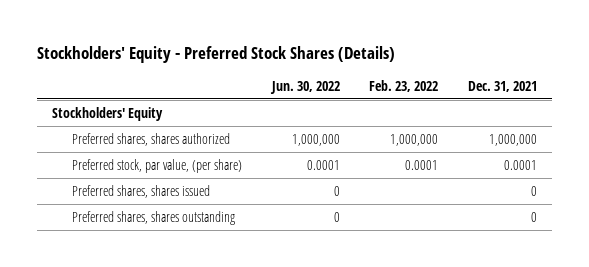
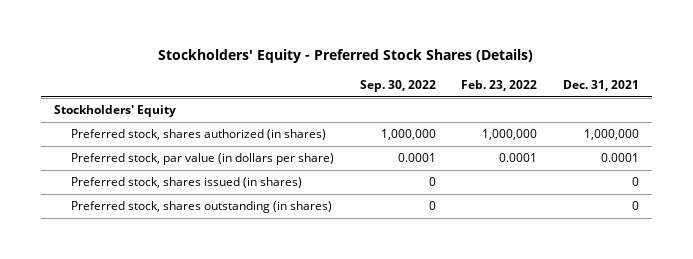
[269,80,340,94] Jun. 30, 2022 -> none
none -> [359,79,436,92] Sep. 30, 2022
[72,132,231,146] Preferred shares, shares authorized -> [70,129,326,141] Preferred stock, shares authorized (in shares)
[72,158,243,173] Preferred stock, par value, (per share) -> [70,153,334,166] Preferred stock, par value (in dollars per share)
[72,184,211,198] Preferred shares, shares issued -> [70,177,302,189] Preferred stock, shares issued (in shares)
[72,210,236,225] Preferred shares, shares outstanding -> [70,201,332,214] Preferred stock, shares outstanding (in shares)

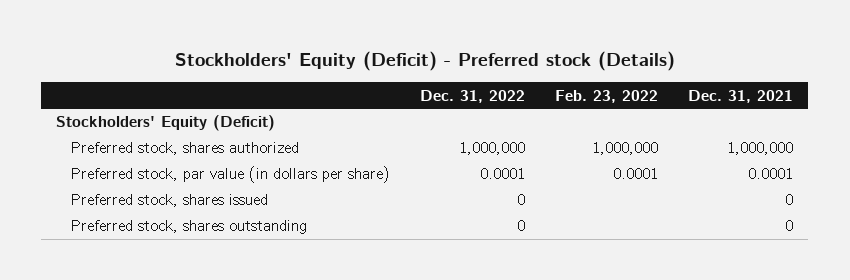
[158,49,534,64] Stockholders' Equity - Preferred Stock Shares (Details) -> [174,51,675,72] Stockholders' Equity (Deficit) - Preferred stock (Details)
[359,79,436,92] Sep. 30, 2022 -> none
none -> [420,89,526,103] Dec. 31, 2022
[54,105,177,118] Stockholders' Equity -> [56,115,276,132] Stockholders' Equity (Deficit)
[70,129,326,141] Preferred stock, shares authorized (in shares) -> [70,142,300,156] Preferred stock, shares authorized
[70,177,302,189] Preferred stock, shares issued (in shares) -> [70,194,269,208] Preferred stock, shares issued
[70,201,332,214] Preferred stock, shares outstanding (in shares) -> [70,220,308,235] Preferred stock, shares outstanding

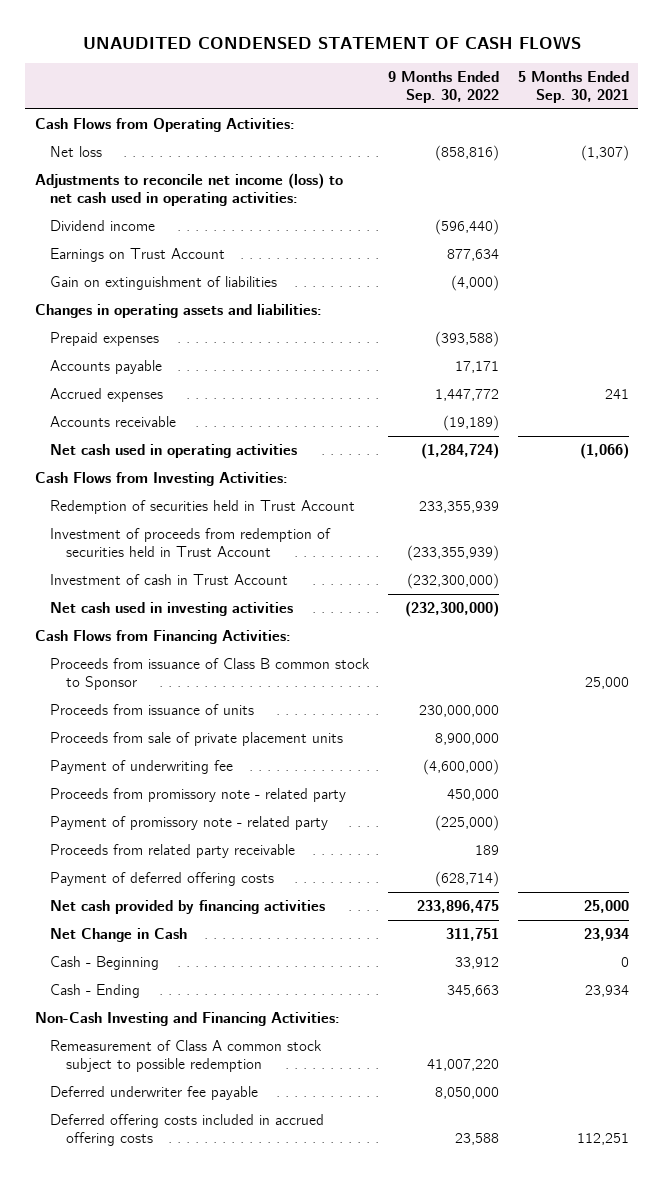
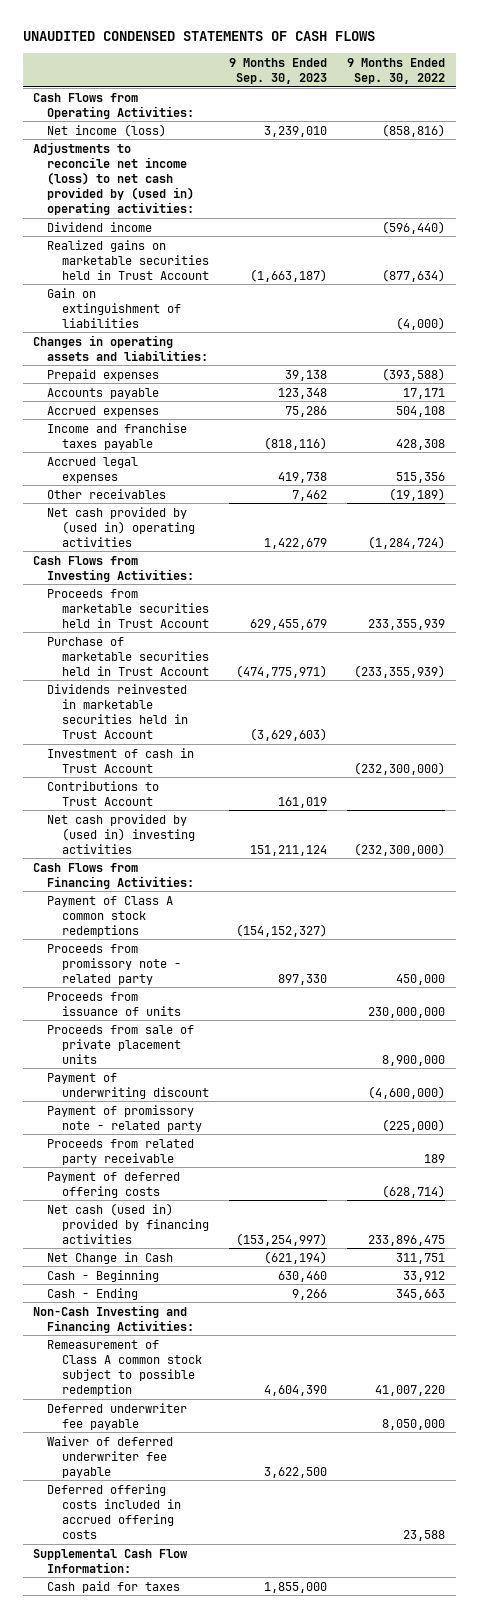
[82,35,581,49] UNAUDITED CONDENSED STATEMENT OF CASH FLOWS -> [22,31,375,42] UNAUDITED CONDENSED STATEMENTS OF CASH FLOWS
[518,71,630,104] 5 Months Ended Sep. 30, 2021 -> none
none -> [229,57,328,84] 9 Months Ended Sep. 30, 2023
[50,145,103,157] Net loss -> [47,123,167,137] Net income (loss)
[34,172,343,206] Adjustments to reconcile net income (loss) to net cash used in operating activities: -> [32,141,195,215] Adjustments to reconcile net income (loss) to net cash provided by (used in) operating activities:
[50,247,226,262] Earnings on Trust Account -> none
none -> [47,239,210,280] Realized gains on marketable securities held in Trust Account
[435,388,500,401] 1,447,772 -> [396,405,446,417] 504,108
none -> [47,422,188,450] Income and franchise taxes payable
none -> [47,456,139,483] Accrued legal expenses
[50,415,177,427] Accounts receivable -> [47,488,167,499] Other receivables
[50,443,298,458] Net cash used in operating activities -> [47,506,196,547] Net cash provided by (used in) operating activities
[50,499,356,514] Redemption of securities held in Trust Account -> [47,588,210,628] Proceeds from marketable securities held in Trust Account
[50,527,332,557] Investment of proceeds from redemption of securities held in Trust Account -> [47,636,210,676] Purchase of marketable securities held in Trust Account
none -> [47,683,189,739] Dividends reinvested in marketable securities held in Trust Account
none -> [47,780,160,806] Contributions to Trust Account
[50,601,294,616] Net cash used in investing activities -> [47,813,196,854] Net cash provided by (used in) investing activities
[50,657,371,690] Proceeds from issuance of Class B common stock to Sponsor -> none
none -> [47,895,174,937] Payment of Class A common stock redemptions
[50,787,347,802] Proceeds from promissory note - related party -> [47,943,182,985] Proceeds from promissory note - related party
[50,759,234,774] Payment of underwriting fee -> [47,1072,210,1099] Payment of underwriting discount
[50,899,326,914] Net cash provided by financing activities -> [47,1202,210,1244] Net cash (used in) provided by financing activities
none -> [47,1435,174,1478] Waiver of deferred underwriter fee payable
none -> [32,1548,188,1573] Supplemental Cash Flow Information:
none -> [47,1580,181,1593] Cash paid for taxes

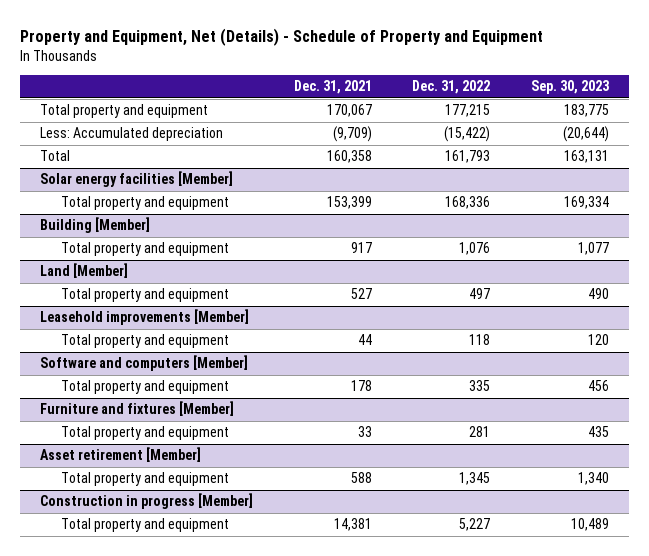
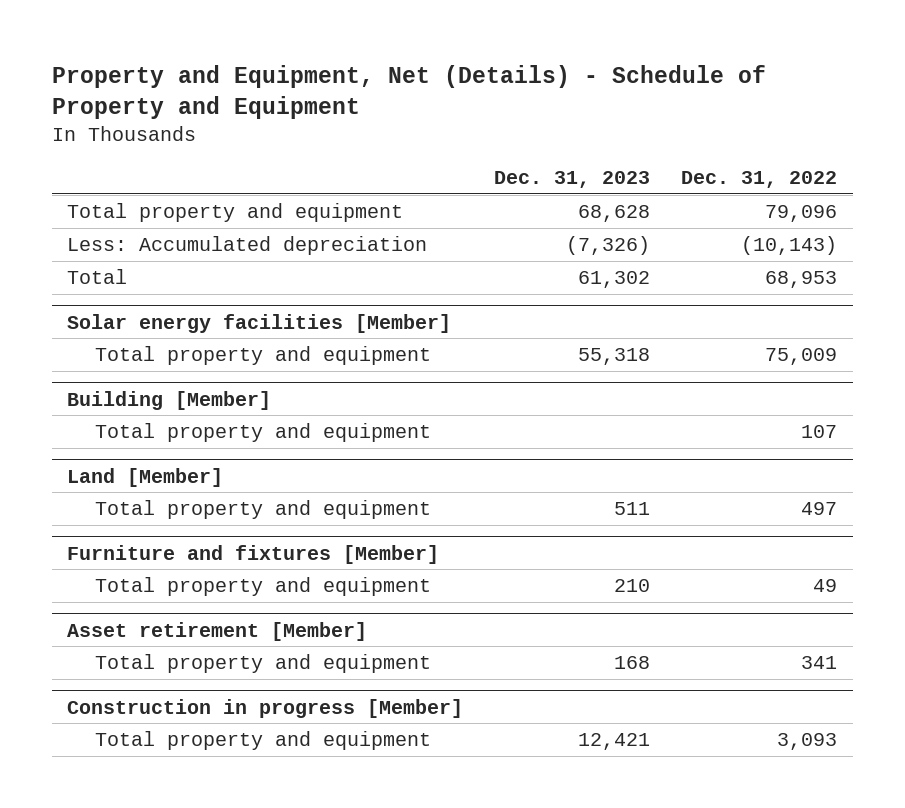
[293,80,372,95] Dec. 31, 2021 -> none
[530,80,609,95] Sep. 30, 2023 -> none
none -> [494,171,651,189] Dec. 31, 2023
[445,104,491,118] 177,215 -> [765,205,838,223] 79,096
[444,126,491,143] (15,422) -> [741,236,838,256] (10,143)
[445,150,491,164] 161,793 -> [765,271,838,289] 68,953
[445,196,491,210] 168,336 -> [765,348,838,366] 75,009
[459,242,491,256] 1,076 -> [801,425,838,439] 107
[40,309,250,326] Leasehold improvements [Member] -> none
[61,334,230,349] Total property and equipment -> none
[40,355,249,372] Software and computers [Member] -> none
[61,380,230,395] Total property and equipment -> none
[469,426,491,438] 281 -> [813,579,838,593] 49
[459,472,491,486] 1,345 -> [801,656,838,670] 341
[459,518,491,532] 5,227 -> [777,733,838,751] 3,093

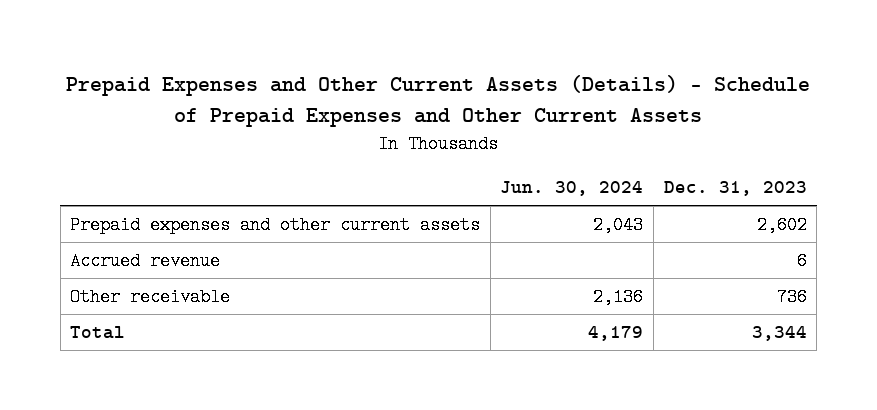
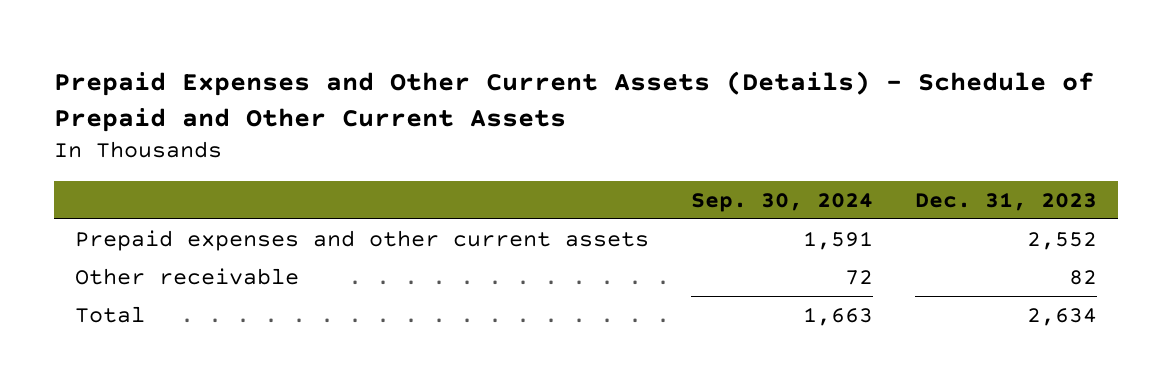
[66,75,811,128] Prepaid Expenses and Other Current Assets (Details) - Schedule of Prepaid Expenses and Other Current Assets -> [53,70,1094,133] Prepaid Expenses and Other Current Assets (Details) - Schedule of Prepaid and Other Current Assets
[500,181,644,197] Jun. 30, 2024 -> none
none -> [691,192,874,212] Sep. 30, 2024
[70,252,221,271] Accrued revenue -> none
[756,216,807,235] 2,602 -> [1027,231,1098,250] 2,552
[776,288,807,307] 736 -> [1069,269,1098,285] 82
[751,326,807,342] 3,344 -> [1027,307,1098,326] 2,634

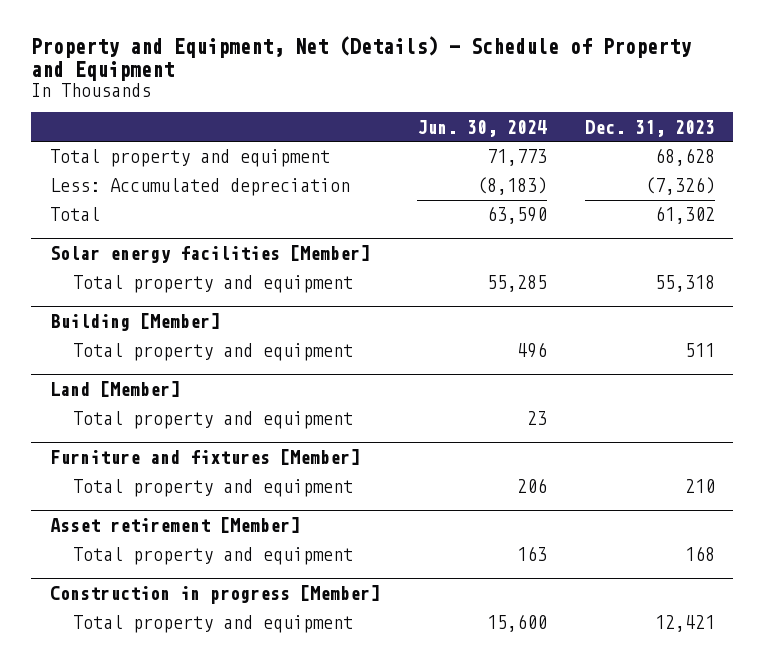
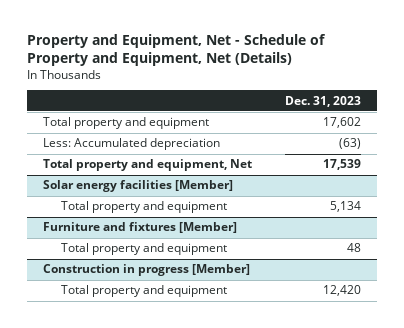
[31,36,692,82] Property and Equipment, Net (Details) - Schedule of Property and Equipment -> [27,34,327,67] Property and Equipment, Net - Schedule of Property and Equipment, Net (Details)
[417,119,548,137] Jun. 30, 2024 -> none
[654,148,715,167] 68,628 -> [322,117,361,129] 17,602
[644,177,715,196] (7,326) -> [338,138,361,150] (63)
[49,207,100,222] Total -> [43,159,253,172] Total property and equipment, Net
[654,206,715,225] 61,302 -> [322,159,361,171] 17,539
[49,312,220,331] Building [Member] -> none
[72,343,353,362] Total property and equipment -> none
[49,380,180,397] Land [Member] -> none
[72,411,353,430] Total property and equipment -> none
[654,275,715,293] 55,318 -> [329,201,361,213] 5,134
[49,516,300,533] Asset retirement [Member] -> none
[72,547,353,566] Total property and equipment -> none
[684,479,715,494] 210 -> [346,243,361,253] 48
[654,615,715,633] 12,421 -> [322,285,361,297] 12,420

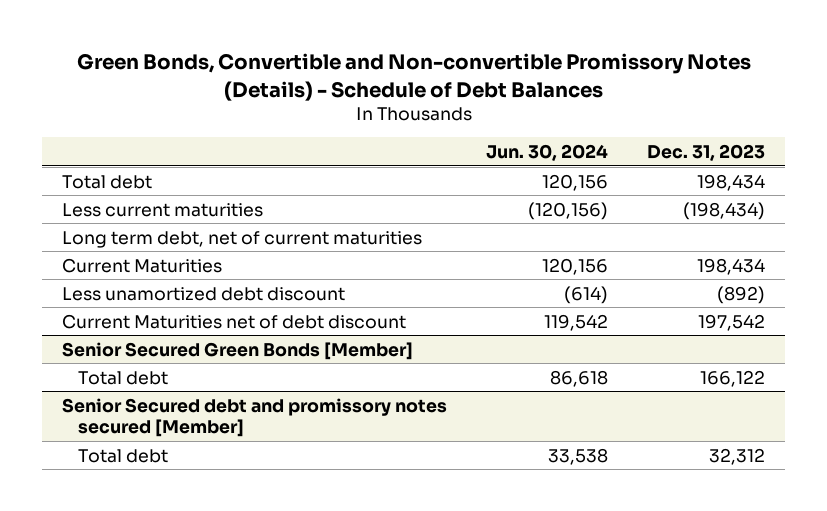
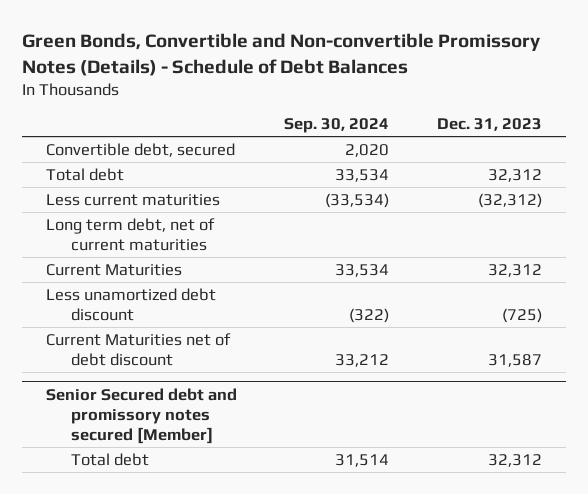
[486,144,609,162] Jun. 30, 2024 -> none
none -> [284,118,390,134] Sep. 30, 2024
none -> [45,142,235,157] Convertible debt, secured
[697,173,766,191] 198,434 -> [488,168,543,182] 32,312
[683,201,766,220] (198,434) -> [478,192,543,208] (32,312)
[61,341,413,360] Senior Secured Green Bonds [Member] -> none
[77,370,168,385] Total debt -> none
[697,257,766,275] 198,434 -> [488,263,543,277] 32,312
[717,285,766,304] (892) -> [502,307,543,323] (725)
[698,313,766,331] 197,542 -> [488,353,543,367] 31,587

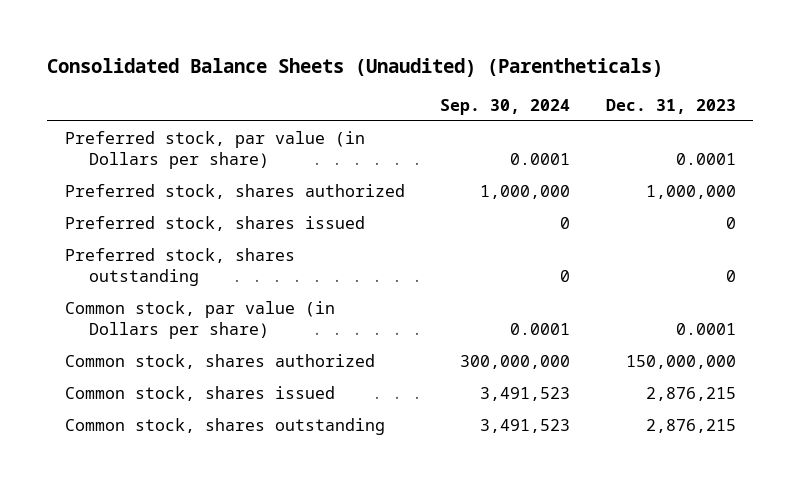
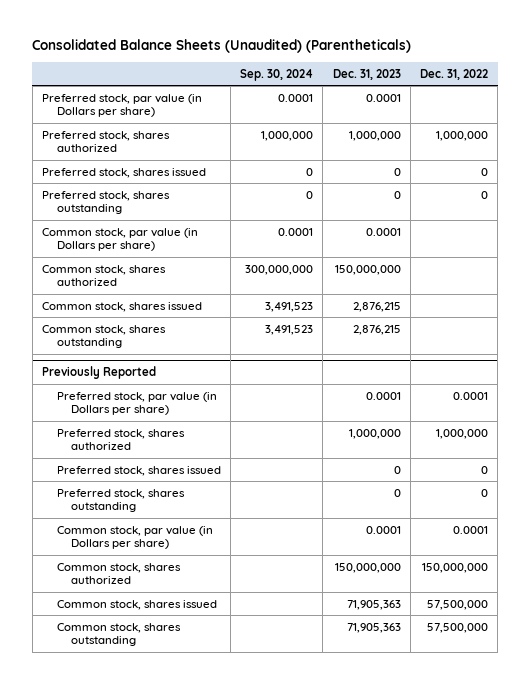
none -> [420,68,489,80] Dec. 31, 2022
none -> [42,366,157,380] Previously Reported
none -> [56,391,217,416] Preferred stock, par value (in Dollars per share)
none -> [56,428,185,451] Preferred stock, shares authorized
none -> [56,465,221,476] Preferred stock, shares issued
none -> [56,488,185,513] Preferred stock, shares outstanding
none -> [56,525,213,550] Common stock, par value (in Dollars per share)
none -> [56,562,181,585] Common stock, shares authorized
none -> [56,599,217,610] Common stock, shares issued
none -> [56,622,181,647] Common stock, shares outstanding

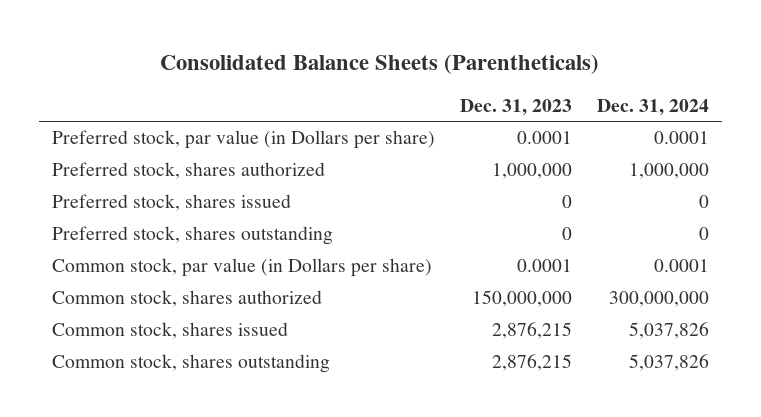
[32,39,412,54] Consolidated Balance Sheets (Unaudited) (Parentheticals) -> [160,53,600,74] Consolidated Balance Sheets (Parentheticals)
[240,68,314,81] Sep. 30, 2024 -> none
[420,68,489,80] Dec. 31, 2022 -> none
none -> [597,98,710,116] Dec. 31, 2024
[42,366,157,380] Previously Reported -> none
[56,391,217,416] Preferred stock, par value (in Dollars per share) -> none
[56,428,185,451] Preferred stock, shares authorized -> none
[56,465,221,476] Preferred stock, shares issued -> none
[56,488,185,513] Preferred stock, shares outstanding -> none
[56,525,213,550] Common stock, par value (in Dollars per share) -> none
[56,562,181,585] Common stock, shares authorized -> none
[56,599,217,610] Common stock, shares issued -> none
[56,622,181,647] Common stock, shares outstanding -> none

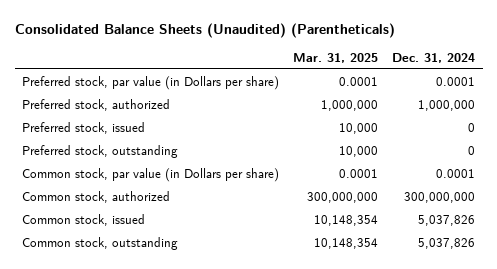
[160,53,600,74] Consolidated Balance Sheets (Parentheticals) -> [14,22,395,38] Consolidated Balance Sheets (Unaudited) (Parentheticals)
[459,98,572,116] Dec. 31, 2023 -> none
none -> [293,52,379,63] Mar. 31, 2025
[51,162,325,180] Preferred stock, shares authorized -> [22,98,171,111] Preferred stock, authorized
[51,194,291,212] Preferred stock, shares issued -> [22,121,146,134] Preferred stock, issued
[51,226,333,246] Preferred stock, shares outstanding -> [22,144,179,158] Preferred stock, outstanding
[51,290,322,308] Common stock, shares authorized -> [22,190,171,203] Common stock, authorized
[51,322,288,340] Common stock, shares issued -> [22,213,146,226] Common stock, issued
[51,354,330,374] Common stock, shares outstanding -> [22,236,179,250] Common stock, outstanding

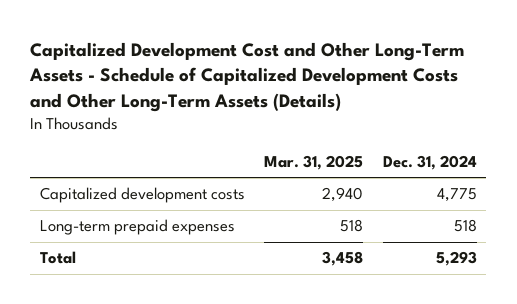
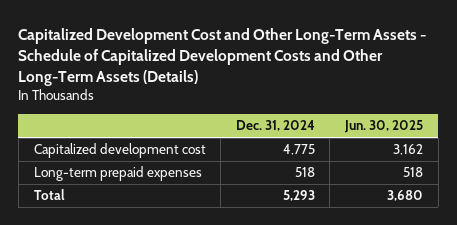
[264,154,364,170] Mar. 31, 2025 -> none
none -> [344,120,424,134] Jun. 30, 2025
[40,187,246,204] Capitalized development costs -> [33,143,206,159] Capitalized development cost

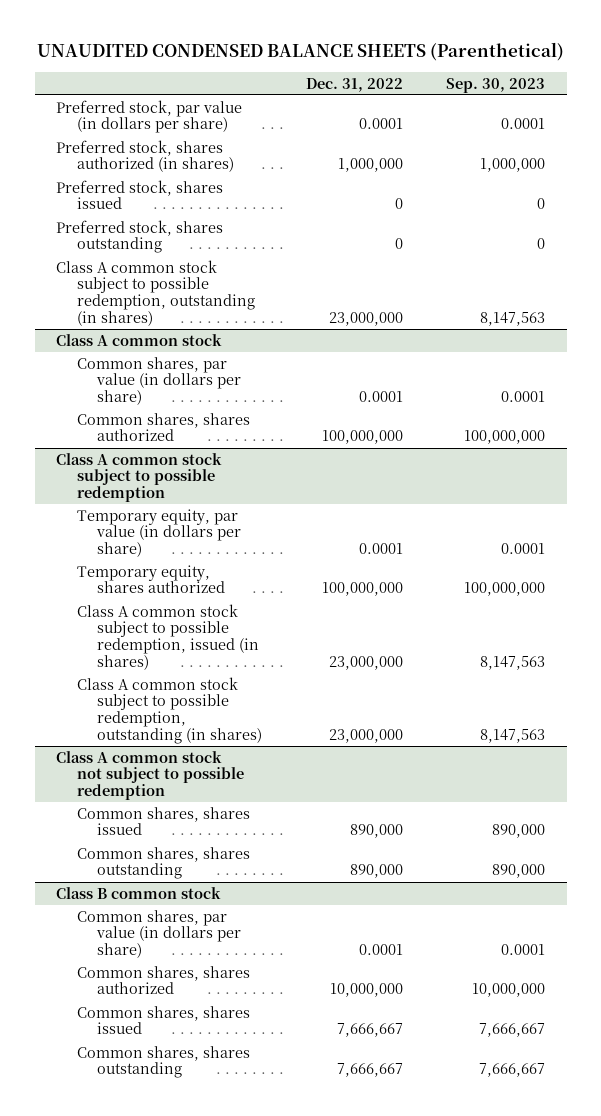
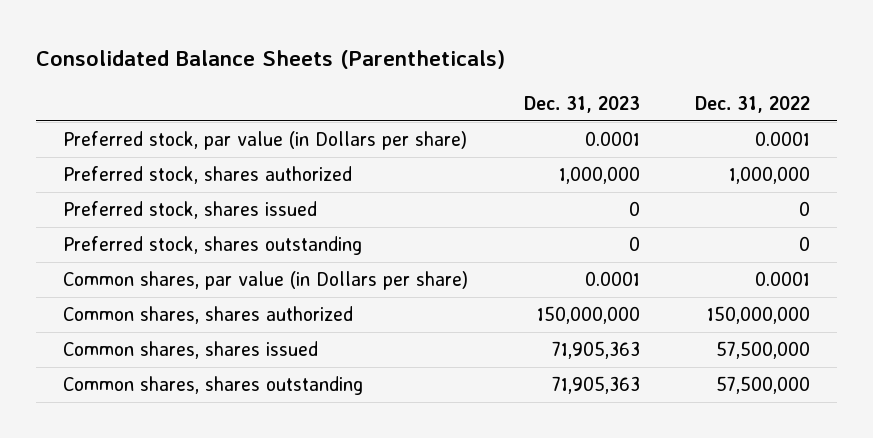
[36,42,564,62] UNAUDITED CONDENSED BALANCE SHEETS (Parenthetical) -> [35,50,505,70] Consolidated Balance Sheets (Parentheticals)
[445,77,545,93] Sep. 30, 2023 -> none
none -> [523,95,640,113] Dec. 31, 2023
[56,99,243,134] Preferred stock, par value (in dollars per share) -> [63,131,468,151] Preferred stock, par value (in Dollars per share)
[56,139,234,173] Preferred stock, shares authorized (in shares) -> [63,166,353,185] Preferred stock, shares authorized
[56,259,255,327] Class A common stock subject to possible redemption, outstanding (in shares) -> none
[56,333,223,346] Class A common stock -> none
[56,452,223,503] Class A common stock subject to possible redemption -> none
[76,508,242,558] Temporary equity, par value (in dollars per share) -> none
[76,564,226,594] Temporary equity, shares authorized -> none
[76,603,260,671] Class A common stock subject to possible redemption, issued (in shares) -> none
[76,676,263,745] Class A common stock subject to possible redemption, outstanding (in shares) -> none
[56,750,244,801] Class A common stock not subject to possible redemption -> none
[56,886,222,899] Class B common stock -> none
[76,909,242,959] Common shares, par value (in dollars per share) -> none
[76,965,250,995] Common shares, shares authorized -> none
[76,1005,250,1035] Common shares, shares issued -> none
[76,1045,250,1079] Common shares, shares outstanding -> none
[76,356,242,406] Common shares, par value (in dollars per share) -> [63,271,469,291] Common shares, par value (in Dollars per share)
[321,430,403,445] 100,000,000 -> [706,306,810,325] 150,000,000
[349,824,403,839] 890,000 -> [715,341,810,360] 57,500,000
[349,864,403,879] 890,000 -> [715,376,810,395] 57,500,000

